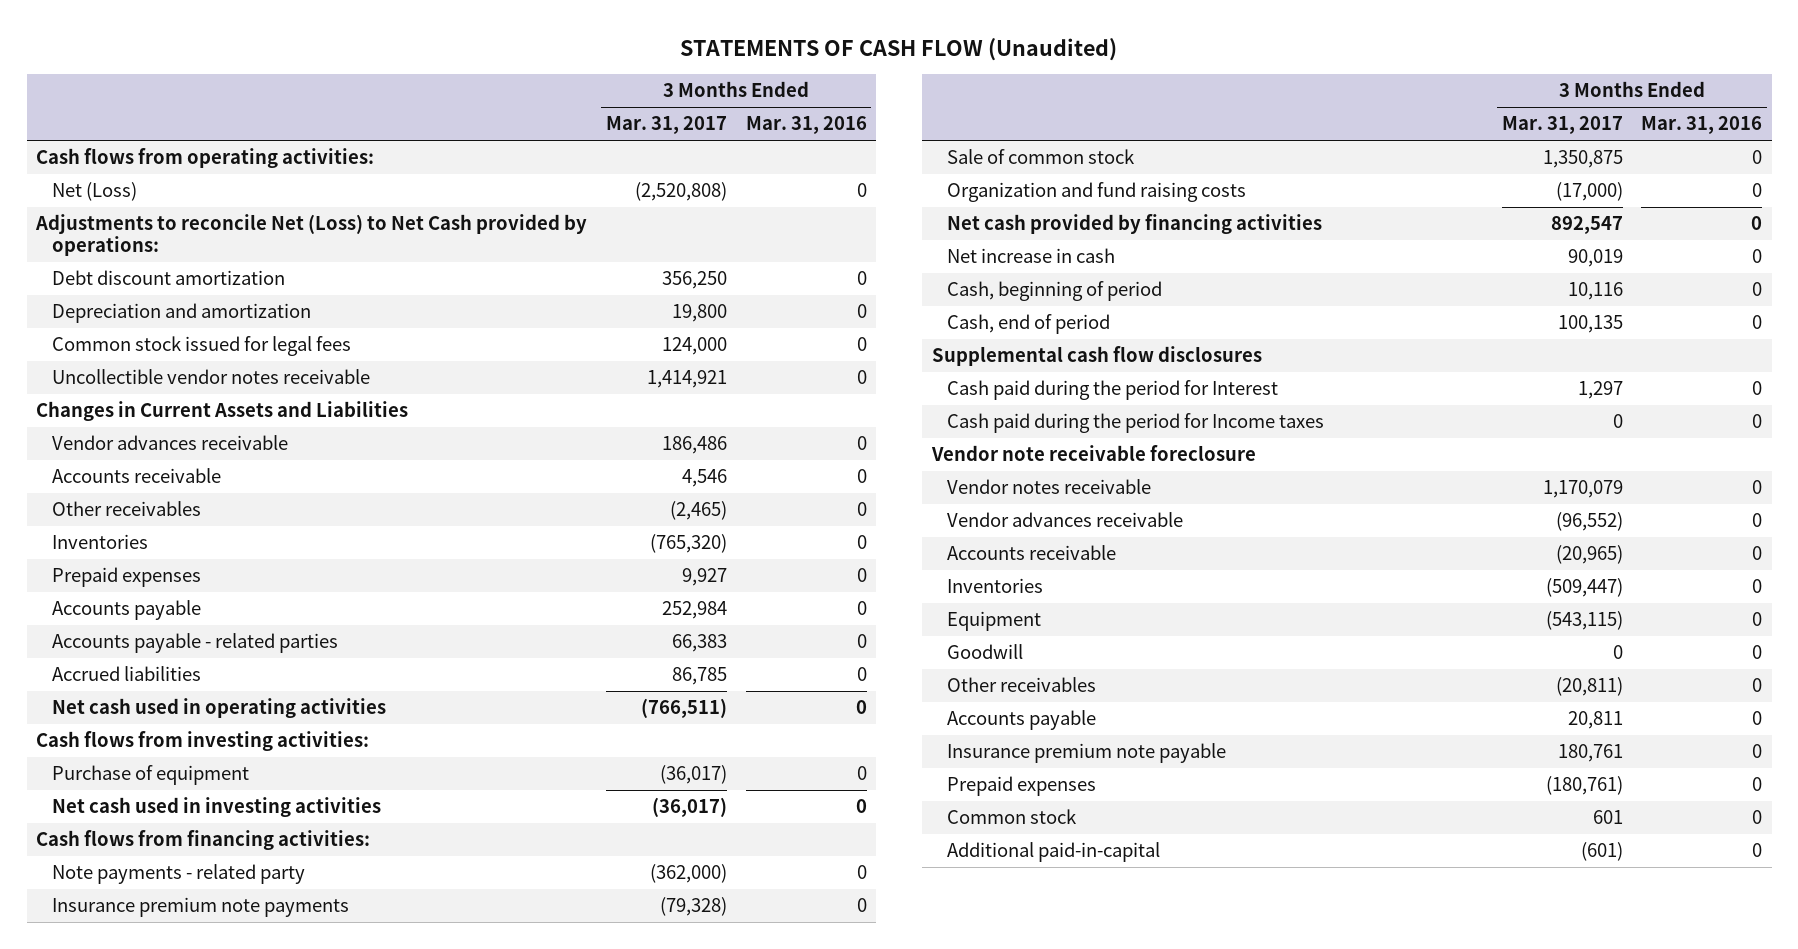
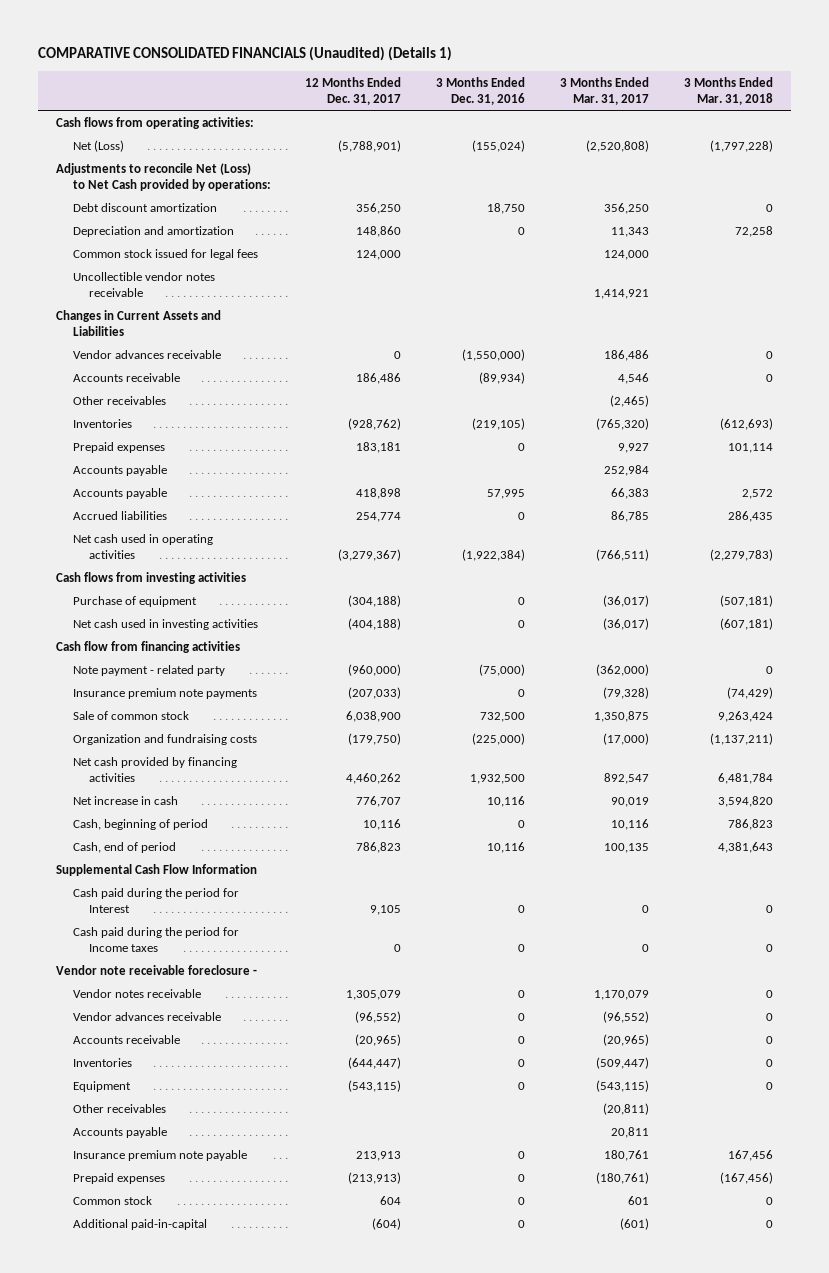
[680,37,1118,61] STATEMENTS OF CASH FLOW (Unaudited) -> [38,46,453,62] COMPARATIVE CONSOLIDATED FINANCIALS (Unaudited) (Details 1)
[745,116,867,135] Mar. 31, 2016 -> none
none -> [305,76,402,105] 12 Months Ended Dec. 31, 2017
none -> [436,76,526,105] 3 Months Ended Dec. 31, 2016
none -> [684,76,774,105] 3 Months Ended Mar. 31, 2018
[671,304,727,323] 19,800 -> [611,226,650,237] 11,343
[51,633,338,654] Accounts payable - related parties -> [72,487,167,499] Accounts payable
[36,731,370,752] Cash flows from investing activities: -> [55,571,246,584] Cash flows from investing activities
[36,830,371,851] Cash flows from financing activities: -> [55,640,240,653] Cash flow from financing activities
[51,864,305,885] Note payments - related party -> [72,664,225,676] Note payment - related party
[947,182,1247,203] Organization and fund raising costs -> [72,733,257,745] Organization and fundraising costs
[931,346,1262,367] Supplemental cash flow disclosures -> [55,863,257,876] Supplemental Cash Flow Information
[1577,381,1623,400] 1,297 -> [642,904,650,913] 0
[930,445,1256,462] Vendor note receivable foreclosure -> [55,964,257,975] Vendor note receivable foreclosure -
[947,644,1024,660] Goodwill -> none

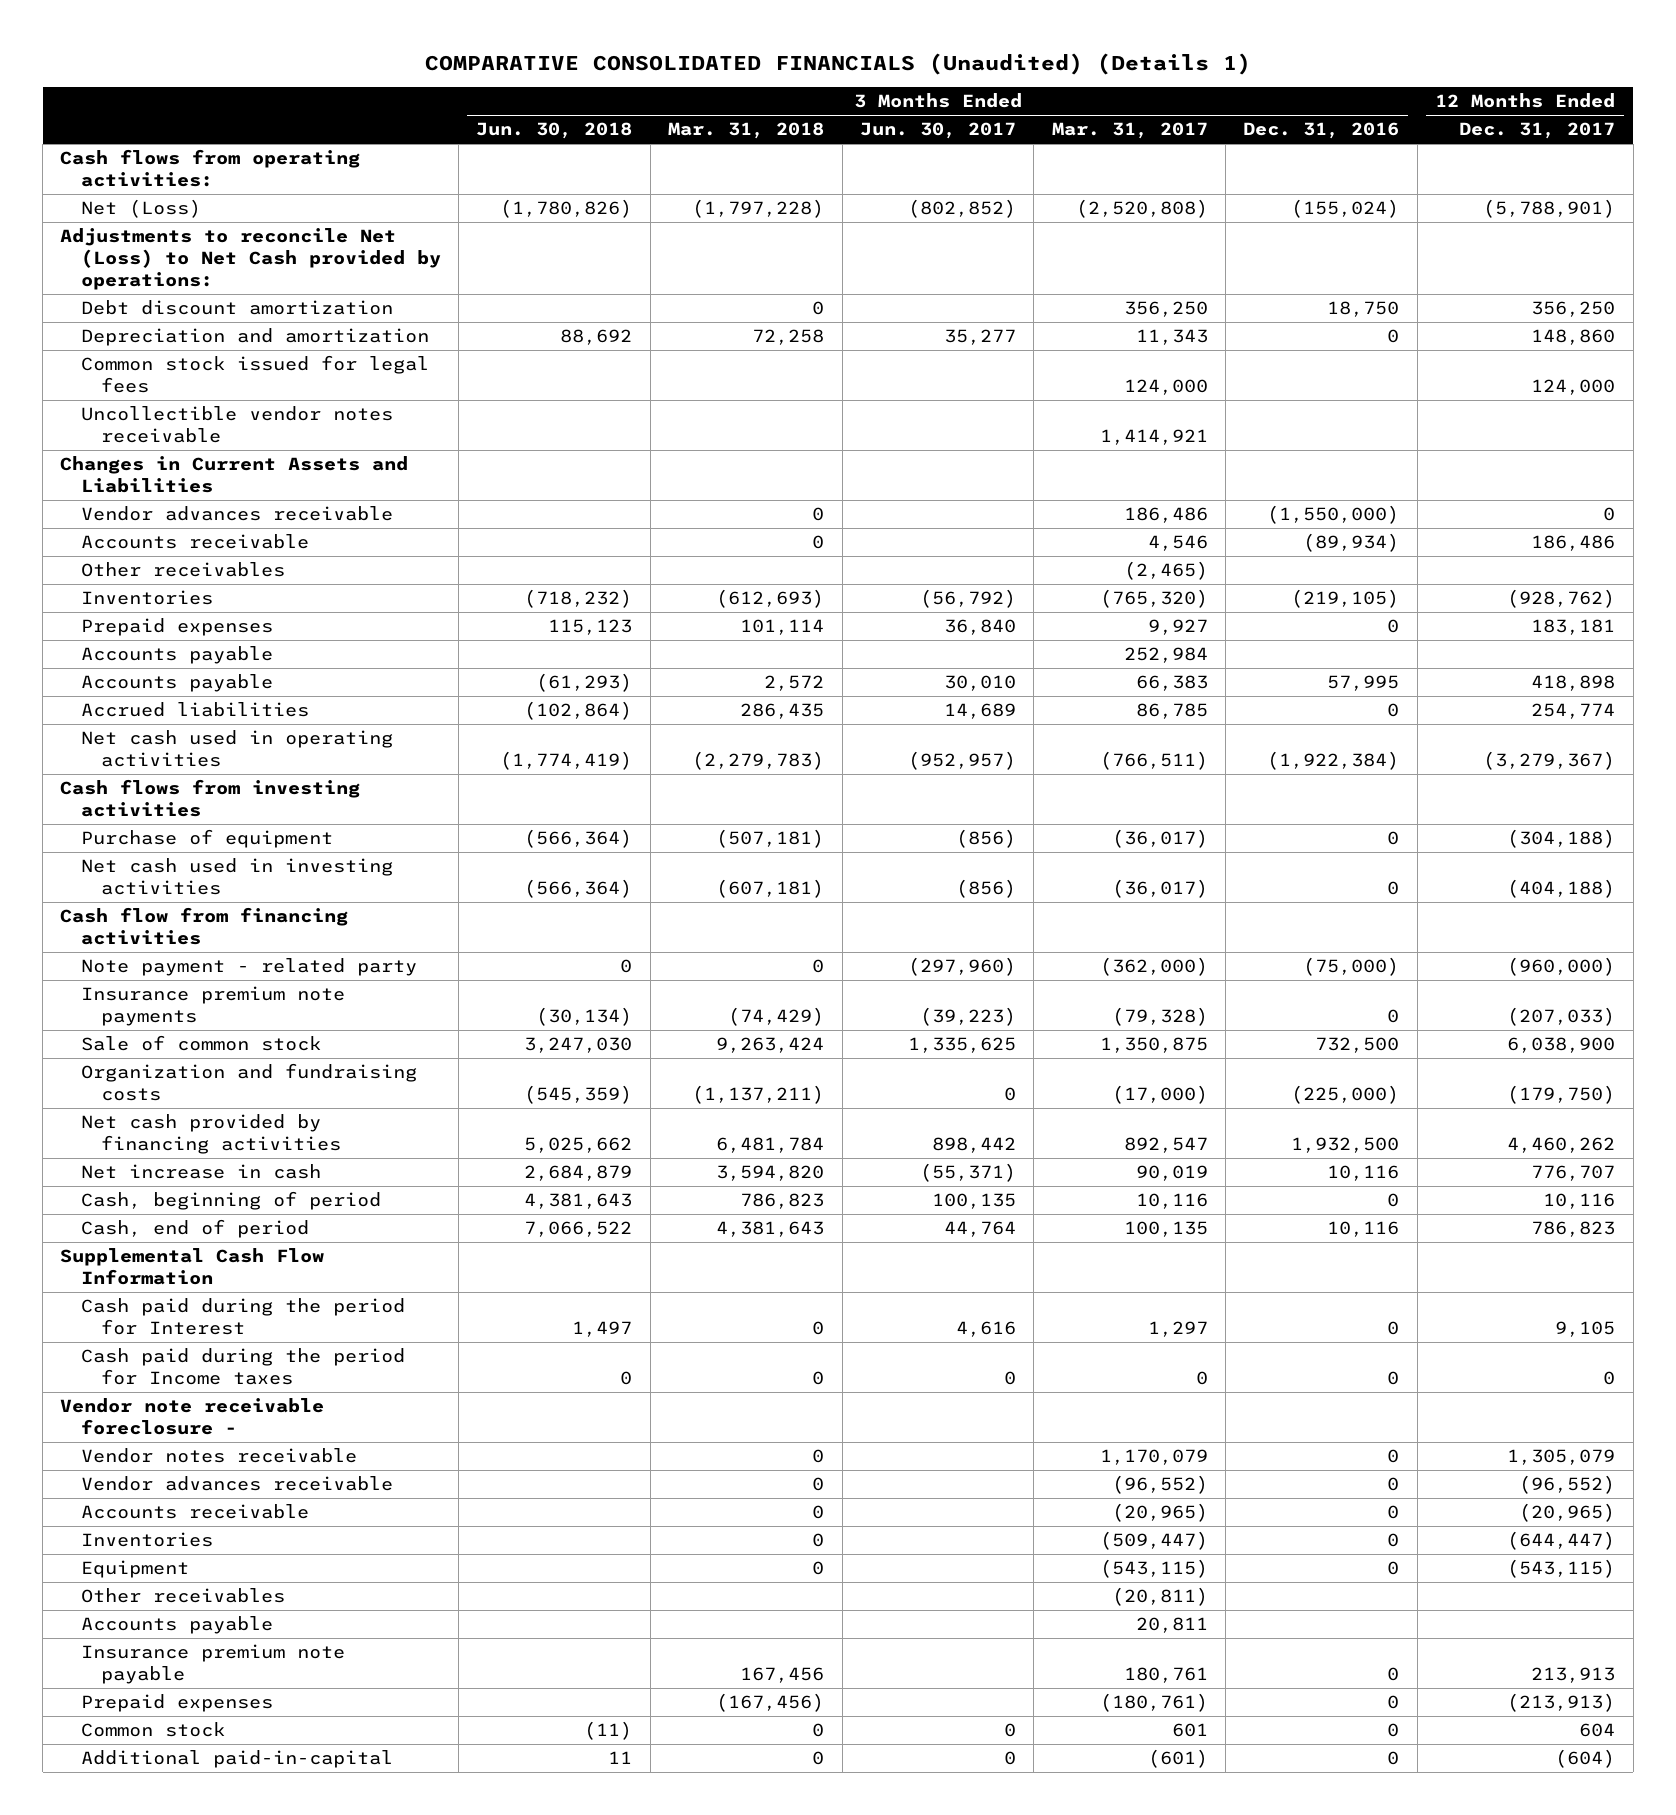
none -> [476,122,633,140] Jun. 30, 2018
none -> [859,122,1016,140] Jun. 30, 2017
[642,904,650,913] 0 -> [1147,1321,1208,1338] 1,297

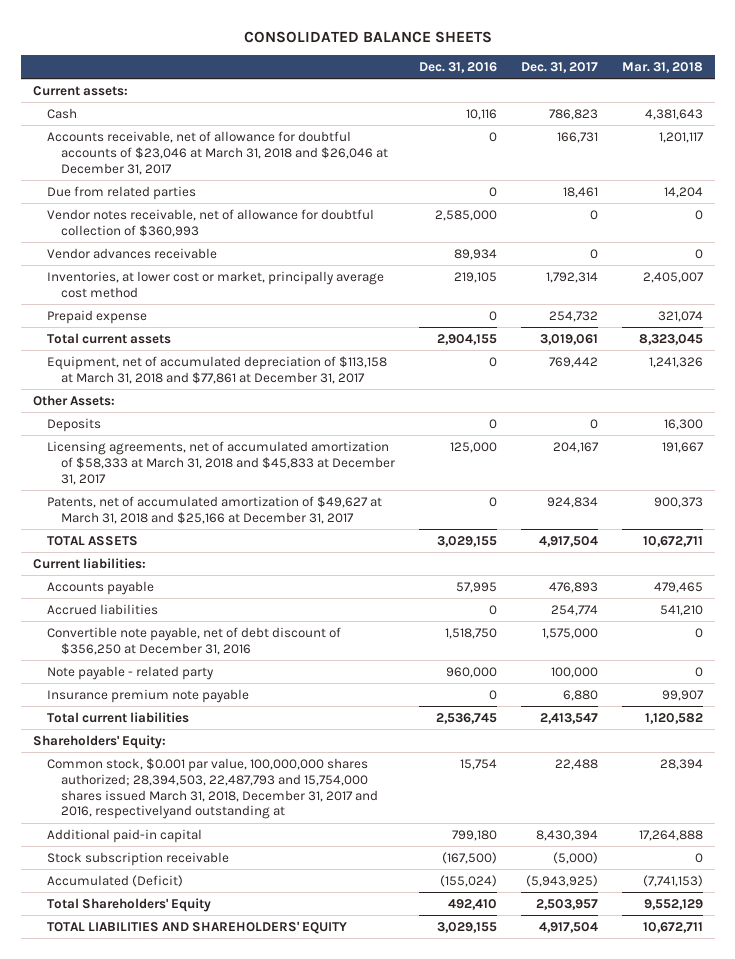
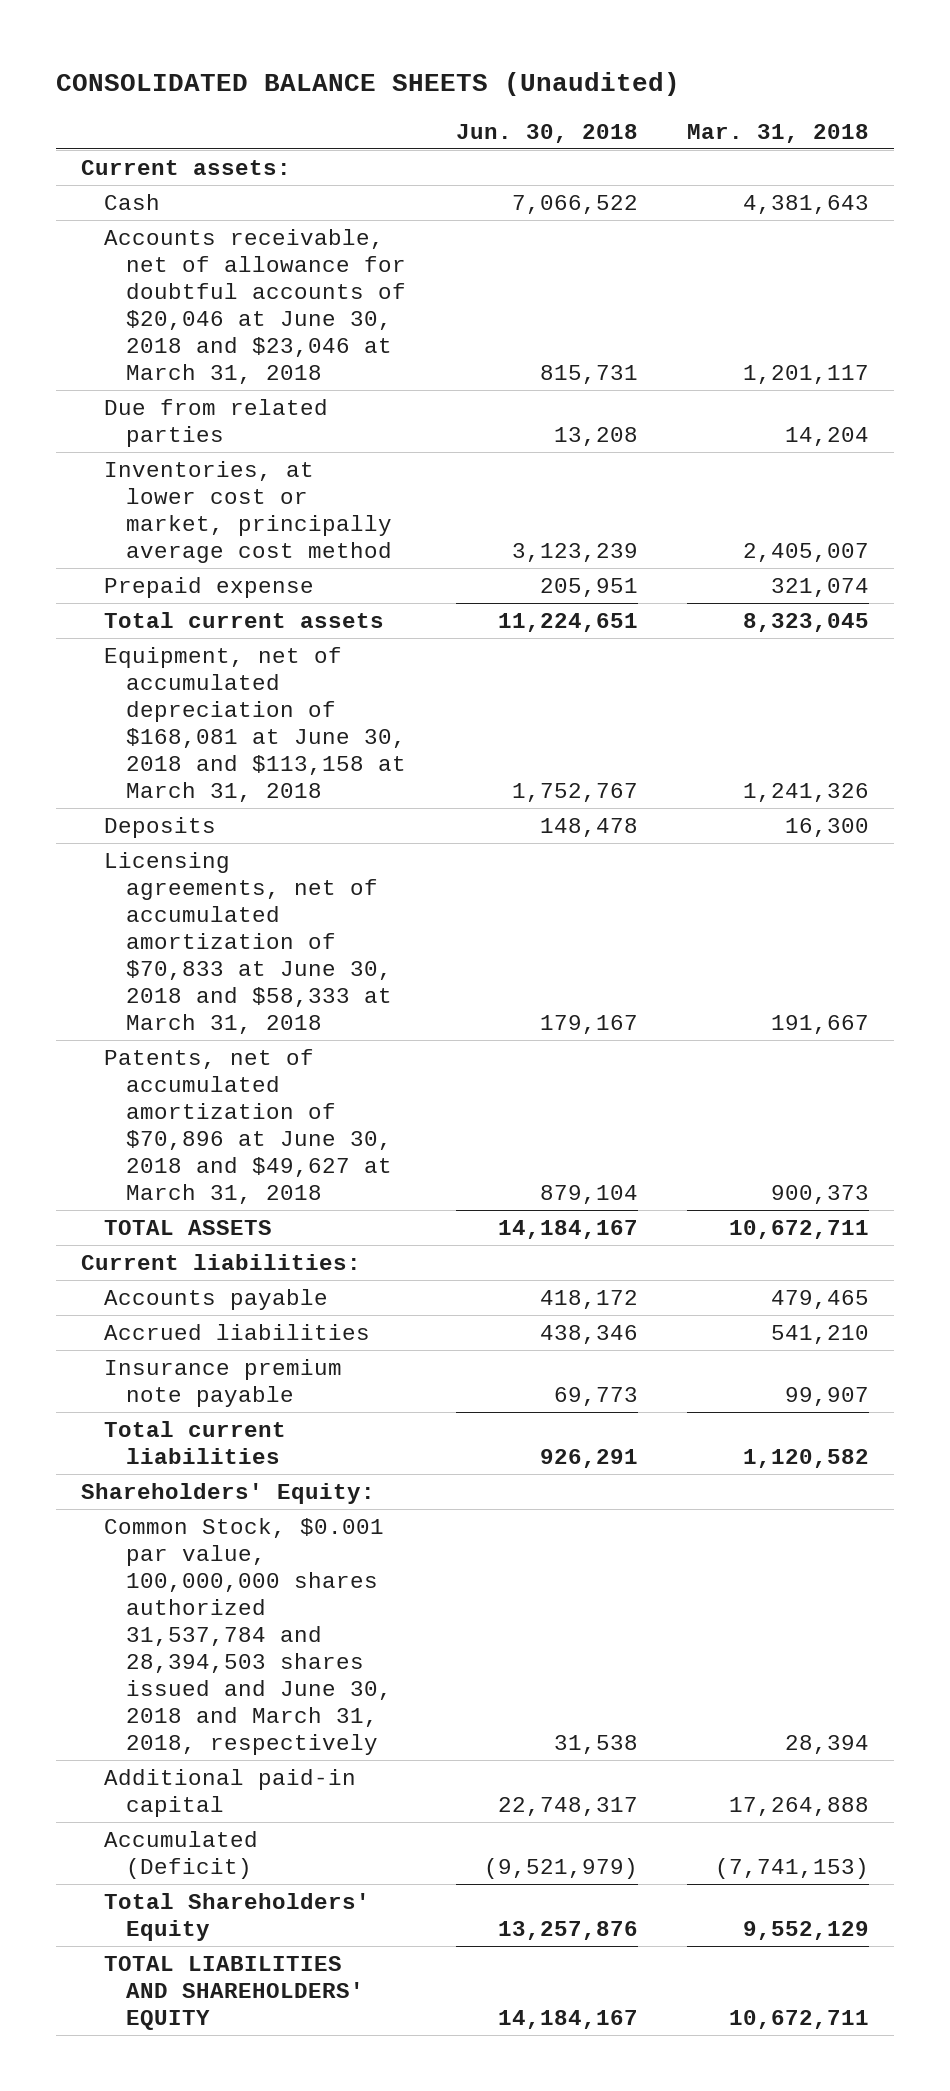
[243,30,492,43] CONSOLIDATED BALANCE SHEETS -> [55,71,680,96] CONSOLIDATED BALANCE SHEETS (Unaudited)
[418,62,497,74] Dec. 31, 2016 -> none
[520,62,598,74] Dec. 31, 2017 -> none
none -> [455,123,638,143] Jun. 30, 2018
[46,130,388,175] Accounts receivable, net of allowance for doubtful accounts of $23,046 at March 31, 2018 and $26,046 at December 31, 2017 -> [103,229,407,384] Accounts receivable, net of allowance for doubtful accounts of $20,046 at June 30, 2018 and $23,046 at March 31, 2018
[46,208,374,237] Vendor notes receivable, net of allowance for doubtful collection of $360,993 -> none
[46,247,217,259] Vendor advances receivable -> none
[32,394,115,406] Other Assets: -> none
[46,355,387,384] Equipment, net of accumulated depreciation of $113,158 at March 31, 2018 and $77,861 at December 31, 2017 -> [103,647,407,802] Equipment, net of accumulated depreciation of $168,081 at June 30, 2018 and $113,158 at March 31, 2018
[46,440,395,485] Licensing agreements, net of accumulated amortization of $58,333 at March 31, 2018 and $45,833 at December 31, 2017 -> [103,852,393,1034] Licensing agreements, net of accumulated amortization of $70,833 at June 30, 2018 and $58,333 at March 31, 2018
[46,495,382,524] Patents, net of accumulated amortization of $49,627 at March 31, 2018 and $25,166 at December 31, 2017 -> [103,1049,393,1204] Patents, net of accumulated amortization of $70,896 at June 30, 2018 and $49,627 at March 31, 2018
[46,626,341,655] Convertible note payable, net of debt discount of $356,250 at December 31, 2016 -> none
[46,665,214,680] Note payable - related party -> none
[46,757,378,820] Common stock, $0.001 par value, 100,000,000 shares authorized; 28,394,503, 22,487,793 and 15,754,000 shares issued March 31, 2018, December 31, 2017 and 2016, respectivelyand outstanding at -> [103,1518,393,1755] Common Stock, $0.001 par value, 100,000,000 shares authorized 31,537,784 and 28,394,503 shares issued and June 30, 2018 and March 31, 2018, respectively
[46,851,229,866] Stock subscription receivable -> none

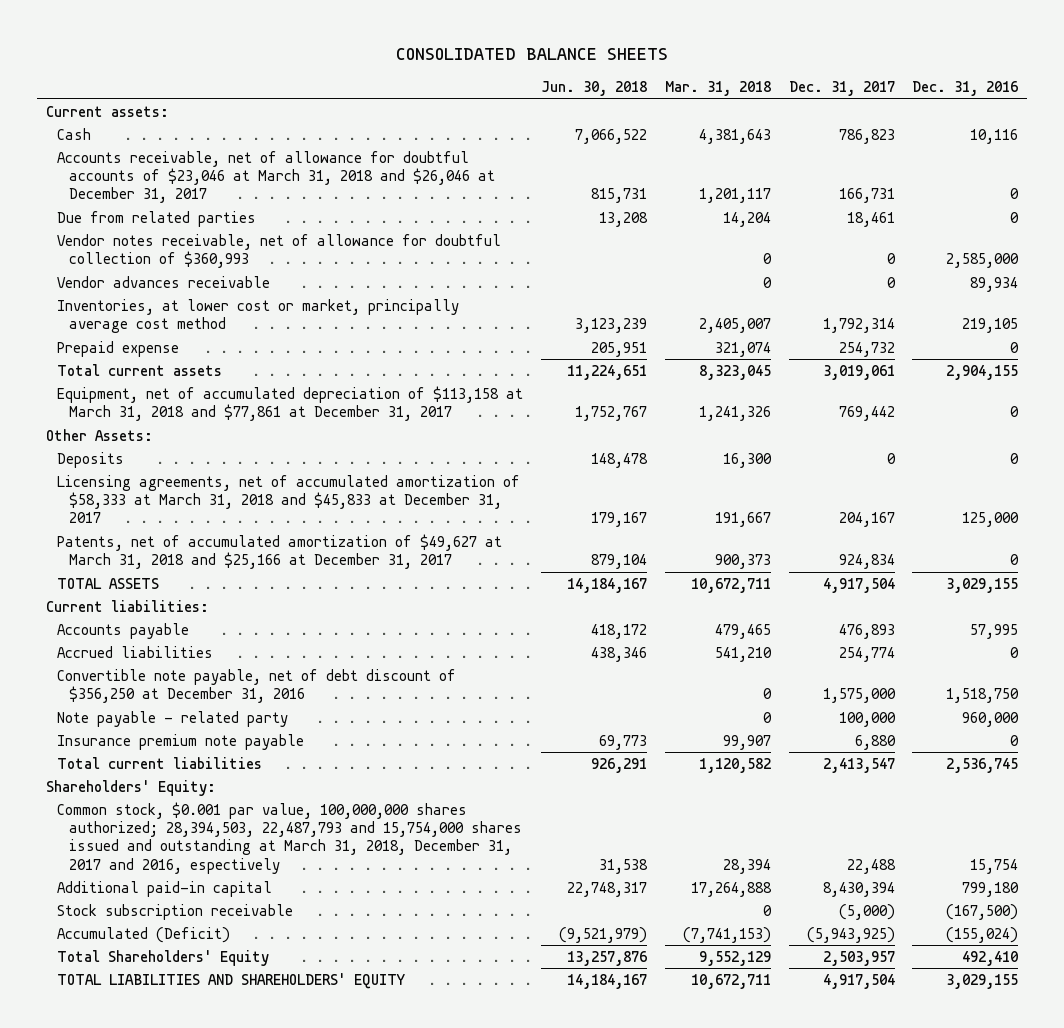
[55,71,680,96] CONSOLIDATED BALANCE SHEETS (Unaudited) -> [395,48,668,61] CONSOLIDATED BALANCE SHEETS
none -> [788,81,895,97] Dec. 31, 2017
none -> [912,81,1019,97] Dec. 31, 2016
[103,229,407,384] Accounts receivable, net of allowance for doubtful accounts of $20,046 at June 30, 2018 and $23,046 at March 31, 2018 -> [57,150,495,204] Accounts receivable, net of allowance for doubtful accounts of $23,046 at March 31, 2018 and $26,046 at December 31, 2017
none -> [57,233,502,269] Vendor notes receivable, net of allowance for doubtful collection of $360,993
none -> [57,275,271,288] Vendor advances receivable
[103,647,407,802] Equipment, net of accumulated depreciation of $168,081 at June 30, 2018 and $113,158 at March 31, 2018 -> [57,385,524,422] Equipment, net of accumulated depreciation of $113,158 at March 31, 2018 and $77,861 at December 31, 2017
none -> [45,428,153,441] Other Assets:
[103,852,393,1034] Licensing agreements, net of accumulated amortization of $70,833 at June 30, 2018 and $58,333 at March 31, 2018 -> [57,474,521,524] Licensing agreements, net of accumulated amortization of $58,333 at March 31, 2018 and $45,833 at December 31, 2017
[103,1049,393,1204] Patents, net of accumulated amortization of $70,896 at June 30, 2018 and $49,627 at March 31, 2018 -> [57,533,503,570] Patents, net of accumulated amortization of $49,627 at March 31, 2018 and $25,166 at December 31, 2017
none -> [57,668,457,704] Convertible note payable, net of debt discount of $356,250 at December 31, 2016
none -> [57,710,289,727] Note payable - related party
[103,1518,393,1755] Common Stock, $0.001 par value, 100,000,000 shares authorized 31,537,784 and 28,394,503 shares issued and June 30, 2018 and March 31, 2018, respectively -> [57,801,522,874] Common stock, $0.001 par value, 100,000,000 shares authorized; 28,394,503, 22,487,793 and 15,754,000 shares issued and outstanding at March 31, 2018, December 31, 2017 and 2016, espectively
none -> [57,903,294,920] Stock subscription receivable

